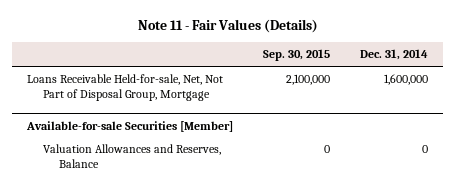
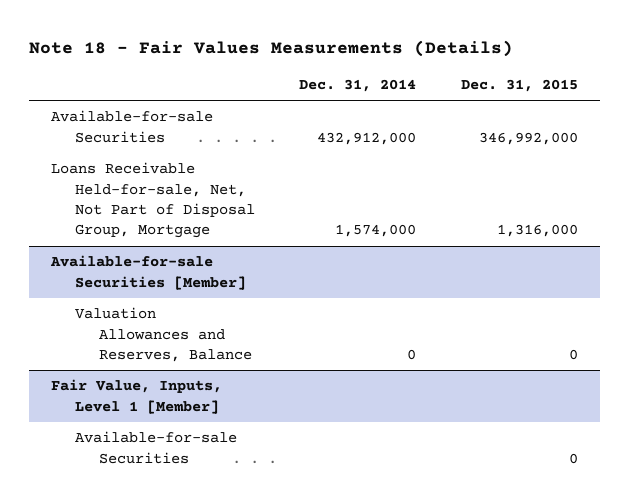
[137,19,318,34] Note 11 - Fair Values (Details) -> [28,39,513,57] Note 18 - Fair Values Measurements (Details)
[263,49,331,62] Sep. 30, 2015 -> none
none -> [460,78,578,92] Dec. 31, 2015
none -> [50,110,213,143] Available-for-sale Securities
[384,73,429,85] 1,600,000 -> [335,224,417,238] 1,574,000
none -> [50,379,222,414] Fair Value, Inputs, Level 1 [Member]
none -> [74,431,237,464] Available-for-sale Securities

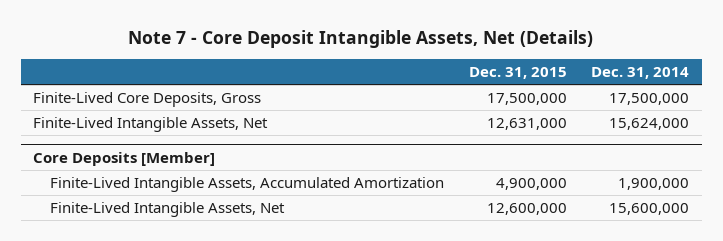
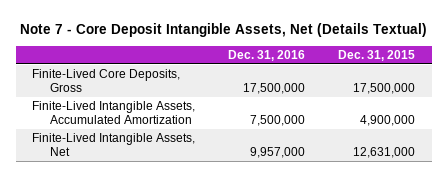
[128,30,594,49] Note 7 - Core Deposit Intangible Assets, Net (Details) -> [19,23,427,38] Note 7 - Core Deposit Intangible Assets, Net (Details Textual)
[591,67,690,80] Dec. 31, 2014 -> none
none -> [228,49,306,61] Dec. 31, 2016
[33,151,216,166] Core Deposits [Member] -> none
[50,201,286,217] Finite-Lived Intangible Assets, Net -> none
[33,116,269,132] Finite-Lived Intangible Assets, Net -> [32,133,196,157] Finite-Lived Intangible Assets, Net

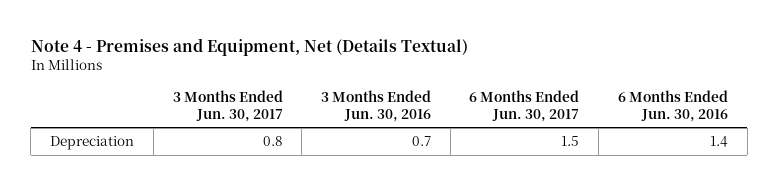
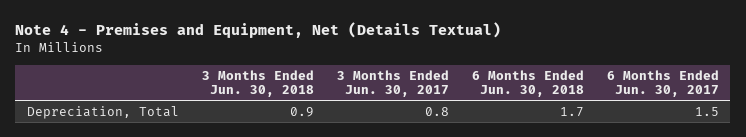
[320,89,431,122] 3 Months Ended Jun. 30, 2016 -> none
[617,89,728,122] 6 Months Ended Jun. 30, 2016 -> none
none -> [201,69,314,98] 3 Months Ended Jun. 30, 2018
none -> [471,69,584,98] 6 Months Ended Jun. 30, 2018
[50,136,135,151] Depreciation -> [26,105,179,119] Depreciation, Total

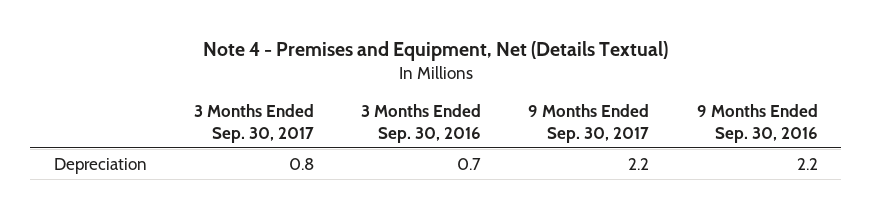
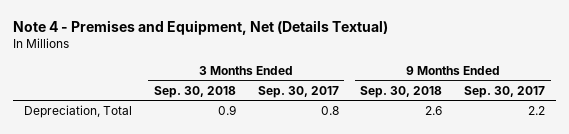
[361,104,482,143] 3 Months Ended Sep. 30, 2016 -> none
[696,104,818,143] 9 Months Ended Sep. 30, 2016 -> none
none -> [153,85,236,98] Sep. 30, 2018
none -> [360,85,443,98] Sep. 30, 2018
[53,157,147,174] Depreciation -> [24,105,133,119] Depreciation, Total

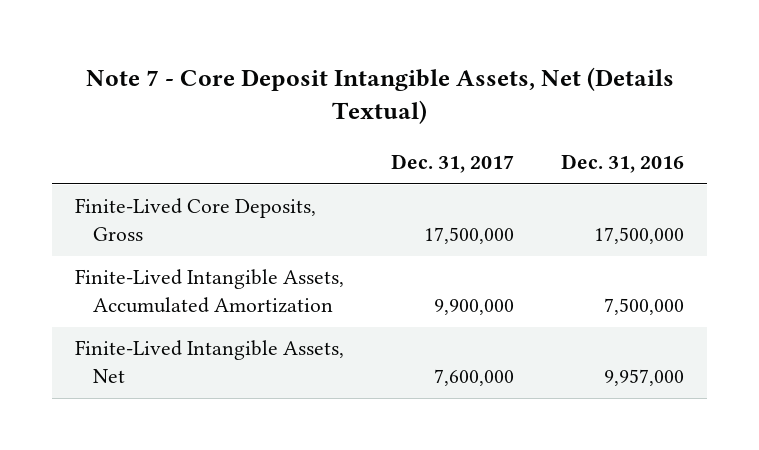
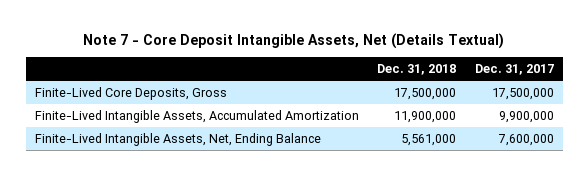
[561,154,685,174] Dec. 31, 2016 -> none
none -> [377,63,457,75] Dec. 31, 2018
[75,340,345,384] Finite-Lived Intangible Assets, Net -> [34,132,321,146] Finite-Lived Intangible Assets, Net, Ending Balance

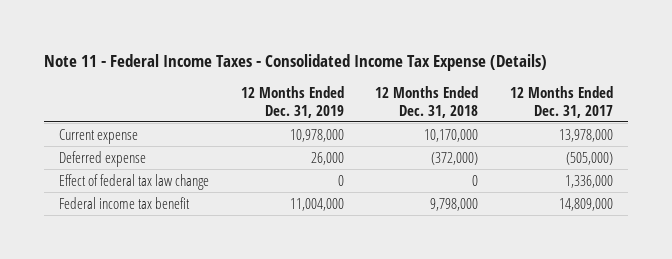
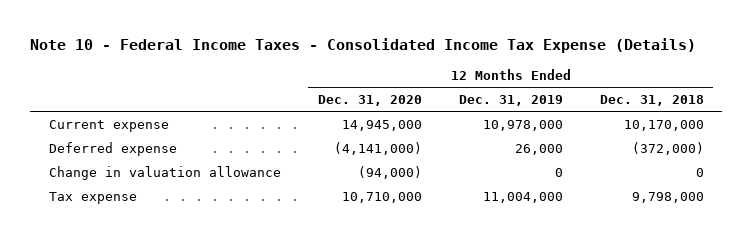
[43,53,547,71] Note 11 - Federal Income Taxes - Consolidated Income Tax Expense (Details) -> [30,38,697,54] Note 10 - Federal Income Taxes - Consolidated Income Tax Expense (Details)
[509,86,613,118] 12 Months Ended Dec. 31, 2017 -> none
none -> [317,95,422,107] Dec. 31, 2020
[59,173,210,190] Effect of federal tax law change -> none
none -> [48,165,281,180] Change in valuation allowance
[59,196,191,209] Federal income tax benefit -> [48,191,137,204] Tax expense

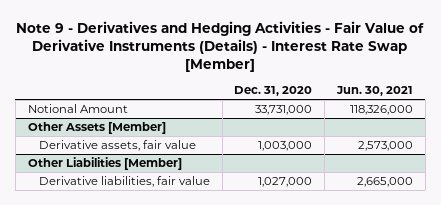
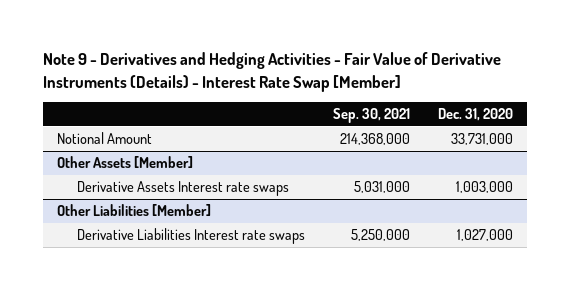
[335,85,413,96] Jun. 30, 2021 -> none
none -> [332,108,410,124] Sep. 30, 2021
[38,140,196,152] Derivative assets, fair value -> [77,181,290,197] Derivative Assets Interest rate swaps
[38,176,210,188] Derivative liabilities, fair value -> [77,228,306,245] Derivative Liabilities Interest rate swaps

